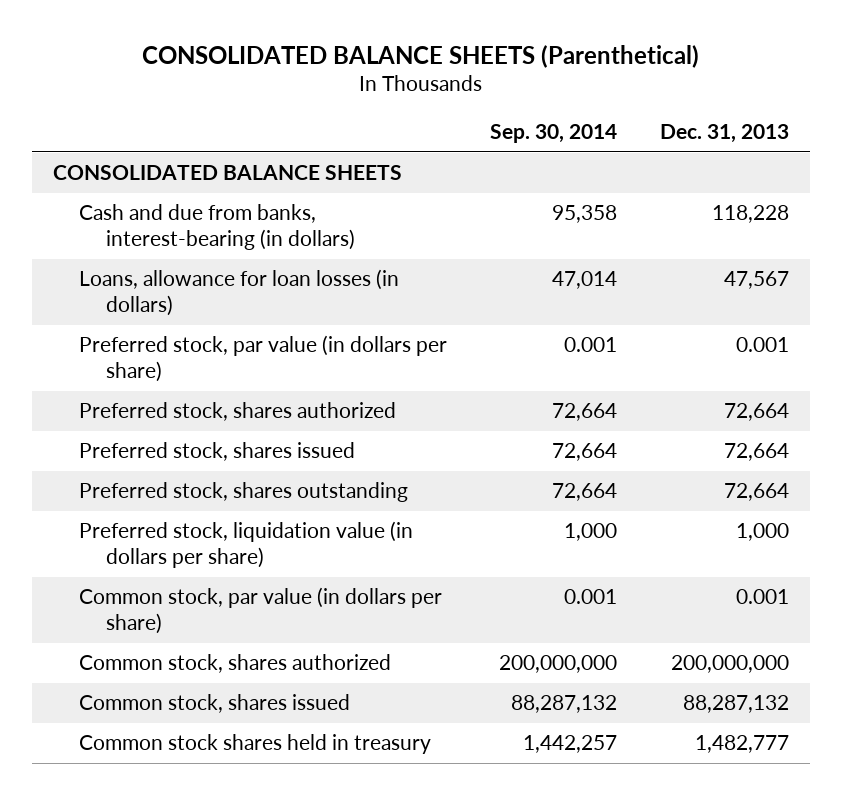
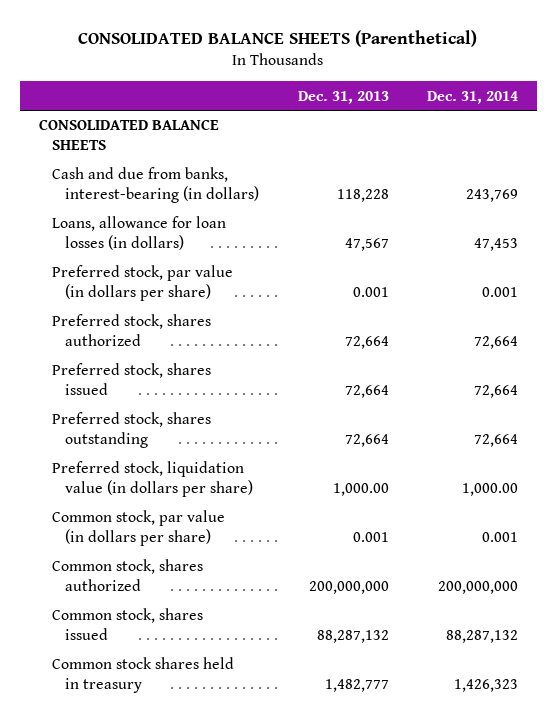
[489,124,617,144] Sep. 30, 2014 -> none
none -> [427,90,519,104] Dec. 31, 2014
[735,523,789,542] 1,000 -> [332,483,389,497] 1,000.00

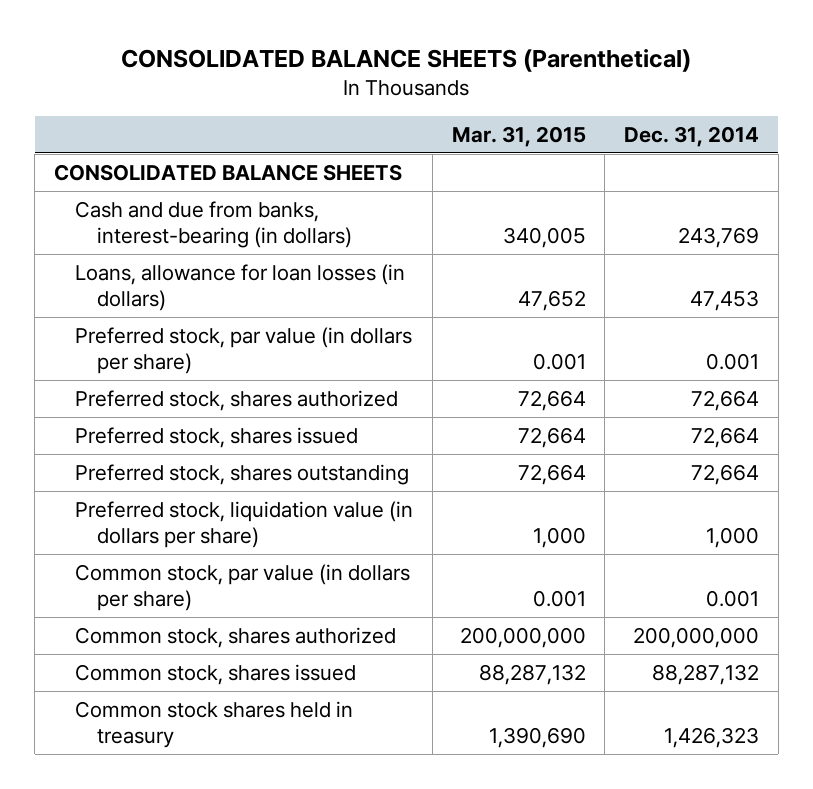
[297,90,389,104] Dec. 31, 2013 -> none
none -> [451,125,586,147] Mar. 31, 2015
[462,483,519,497] 1,000.00 -> [706,526,760,548] 1,000

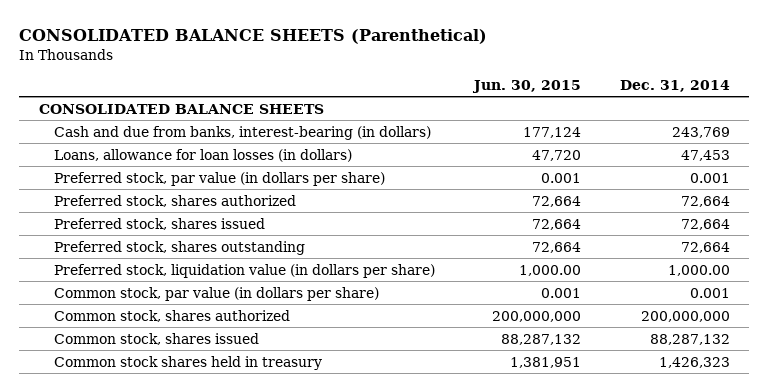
[451,125,586,147] Mar. 31, 2015 -> none
none -> [471,79,581,93] Jun. 30, 2015
[706,526,760,548] 1,000 -> [667,264,730,276] 1,000.00

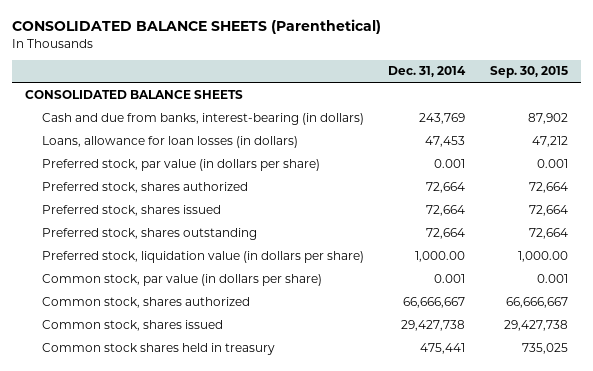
[471,79,581,93] Jun. 30, 2015 -> none
none -> [490,66,569,79] Sep. 30, 2015
[640,310,730,322] 200,000,000 -> [403,296,466,308] 66,666,667
[649,333,730,345] 88,287,132 -> [401,319,466,331] 29,427,738
[658,356,730,368] 1,426,323 -> [420,342,466,354] 475,441

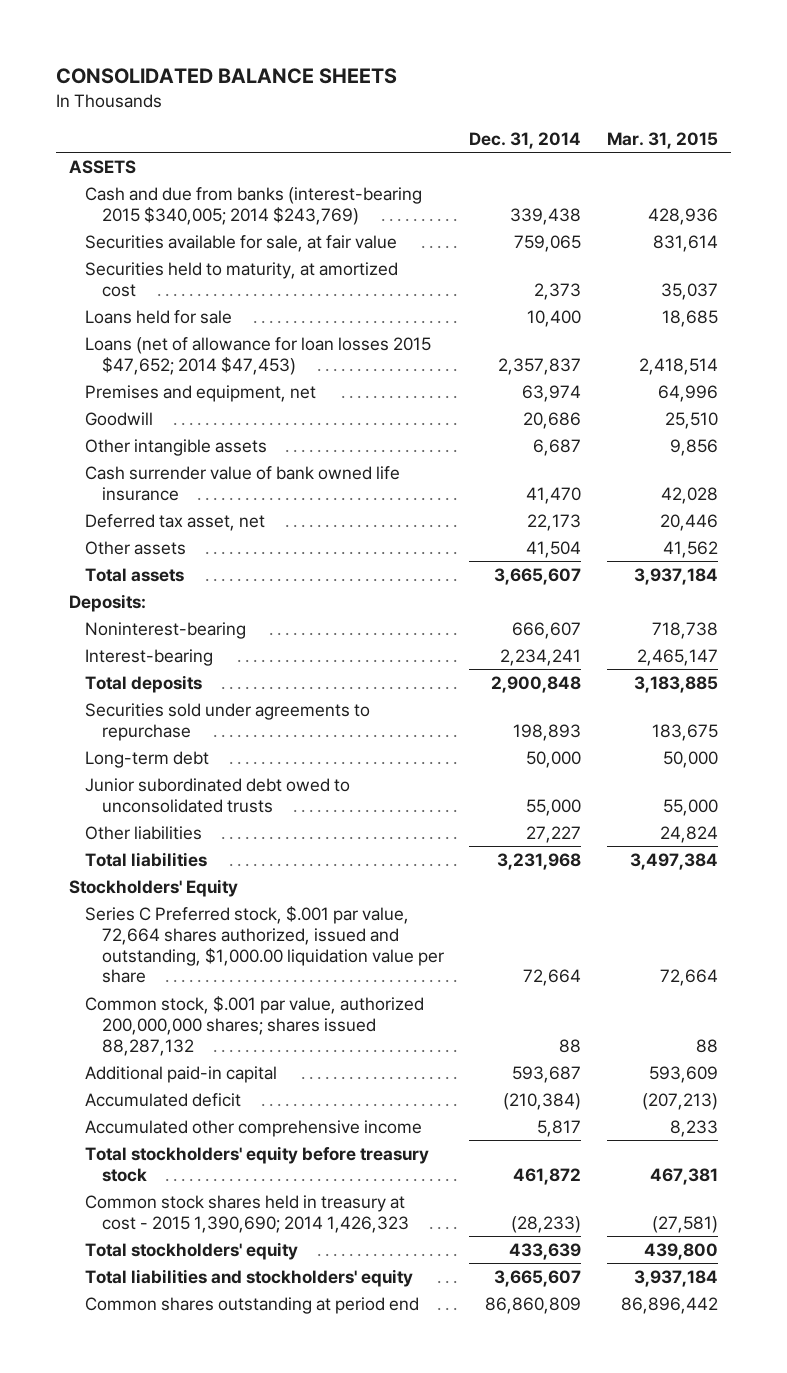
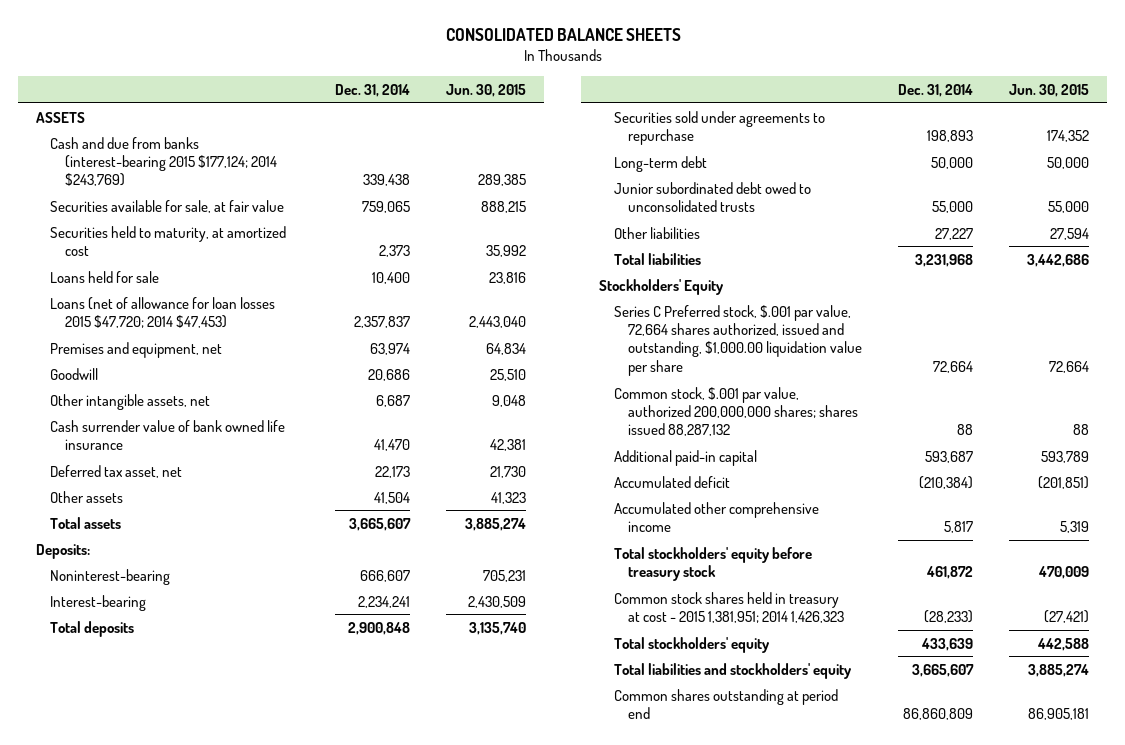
[607,131,719,149] Mar. 31, 2015 -> none
none -> [445,83,526,97] Jun. 30, 2015
[85,187,423,225] Cash and due from banks (interest-bearing 2015 $340,005; 2014 $243,769) -> [50,136,277,187] Cash and due from banks (interest-bearing 2015 $177,124; 2014 $243,769)
[85,337,432,375] Loans (net of allowance for loan losses 2015 $47,652; 2014 $47,453) -> [50,296,276,329] Loans (net of allowance for loan losses 2015 $47,720; 2014 $47,453)
[85,439,268,457] Other intangible assets -> [50,393,211,410] Other intangible assets, net
[85,1195,409,1233] Common stock shares held in treasury at cost - 2015 1,390,690; 2014 1,426,323 -> [613,591,844,624] Common stock shares held in treasury at cost - 2015 1,381,951; 2014 1,426,323

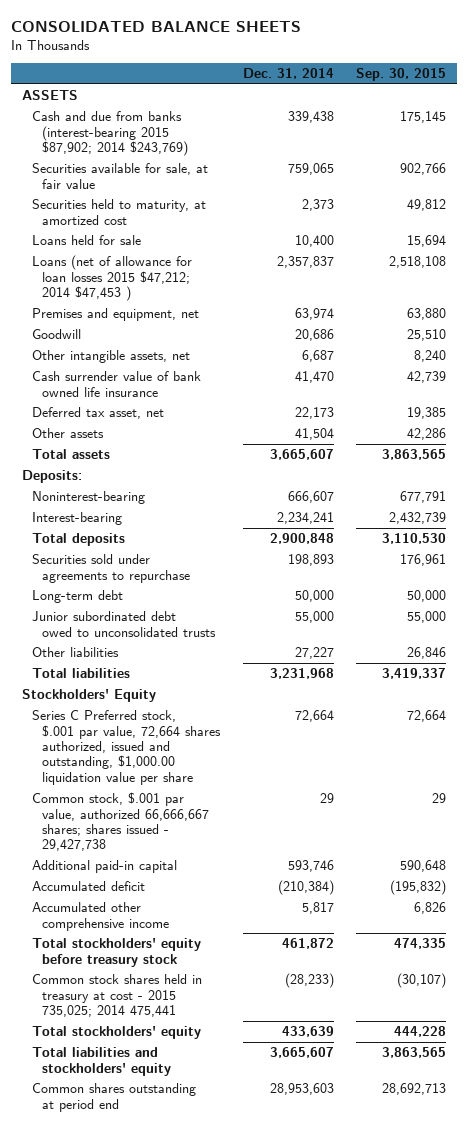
[445,83,526,97] Jun. 30, 2015 -> none
none -> [356,68,447,82] Sep. 30, 2015
[50,136,277,187] Cash and due from banks (interest-bearing 2015 $177,124; 2014 $243,769) -> [32,111,189,156] Cash and due from banks (interest-bearing 2015 $87,902; 2014 $243,769)
[50,296,276,329] Loans (net of allowance for loan losses 2015 $47,720; 2014 $47,453) -> [32,255,193,301] Loans (net of allowance for loan losses 2015 $47,212; 2014 $47,453 )
[613,386,858,437] Common stock, $.001 par value, authorized 200,000,000 shares; shares issued 88,287,132 -> [32,792,210,852] Common stock, $.001 par value, authorized 66,666,667 shares; shares issued - 29,427,738
[957,424,974,436] 88 -> [319,793,334,804] 29
[925,450,974,463] 593,687 -> [287,860,334,873] 593,746
[613,591,844,624] Common stock shares held in treasury at cost - 2015 1,381,951; 2014 1,426,323 -> [32,974,203,1017] Common stock shares held in treasury at cost - 2015 735,025; 2014 475,441
[903,708,974,721] 86,860,809 -> [269,1083,334,1096] 28,953,603

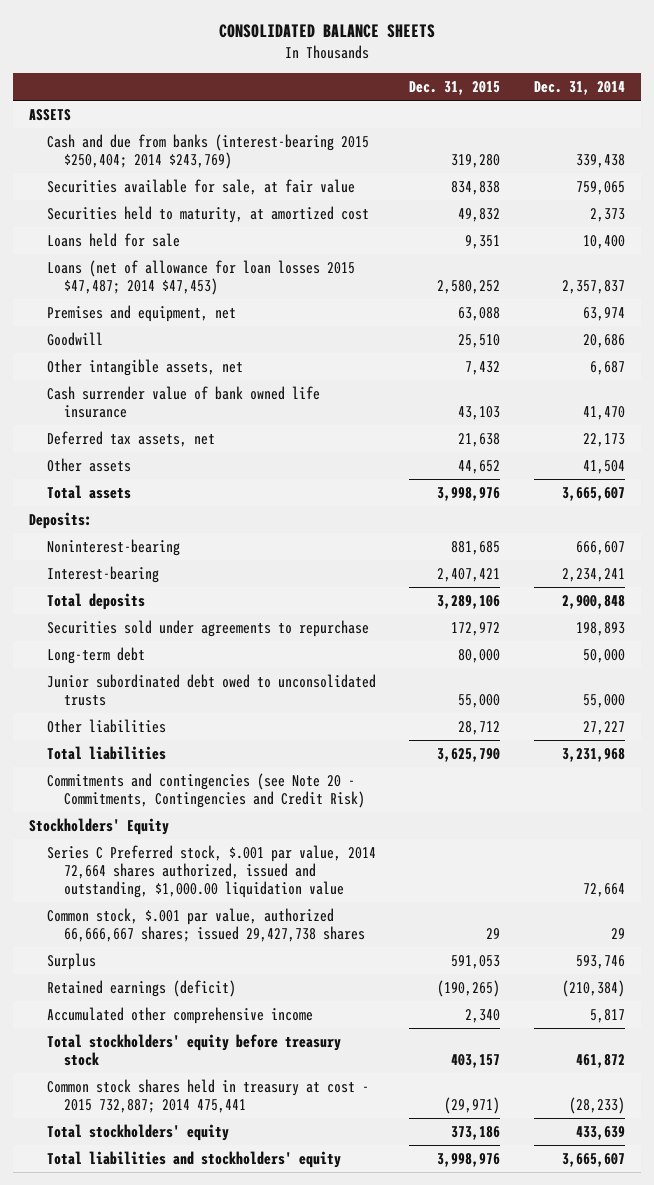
[356,68,447,82] Sep. 30, 2015 -> none
none -> [409,81,501,96] Dec. 31, 2015
[32,111,189,156] Cash and due from banks (interest-bearing 2015 $87,902; 2014 $243,769) -> [46,133,369,170] Cash and due from banks (interest-bearing 2015 $250,404; 2014 $243,769)
[32,255,193,301] Loans (net of allowance for loan losses 2015 $47,212; 2014 $47,453 ) -> [46,259,355,296] Loans (net of allowance for loan losses 2015 $47,487; 2014 $47,453)
[32,407,165,420] Deferred tax asset, net -> [46,430,215,447] Deferred tax assets, net
none -> [46,772,366,809] Commitments and contingencies (see Note 20 - Commitments, Contingencies and Credit Risk)
[32,710,222,785] Series C Preferred stock, $.001 par value, 72,664 shares authorized, issued and outstanding, $1,000.00 liquidation value per share -> [46,844,376,899] Series C Preferred stock, $.001 par value, 2014 72,664 shares authorized, issued and outstanding, $1,000.00 liquidation value
[32,792,210,852] Common stock, $.001 par value, authorized 66,666,667 shares; shares issued - 29,427,738 -> [46,907,366,943] Common stock, $.001 par value, authorized 66,666,667 shares; issued 29,427,738 shares
[32,860,178,874] Additional paid-in capital -> [46,952,96,970] Surplus
[32,881,146,892] Accumulated deficit -> [46,979,236,997] Retained earnings (deficit)
[32,974,203,1017] Common stock shares held in treasury at cost - 2015 735,025; 2014 475,441 -> [46,1078,369,1114] Common stock shares held in treasury at cost - 2015 732,887; 2014 475,441
[32,1083,197,1112] Common shares outstanding at period end -> none

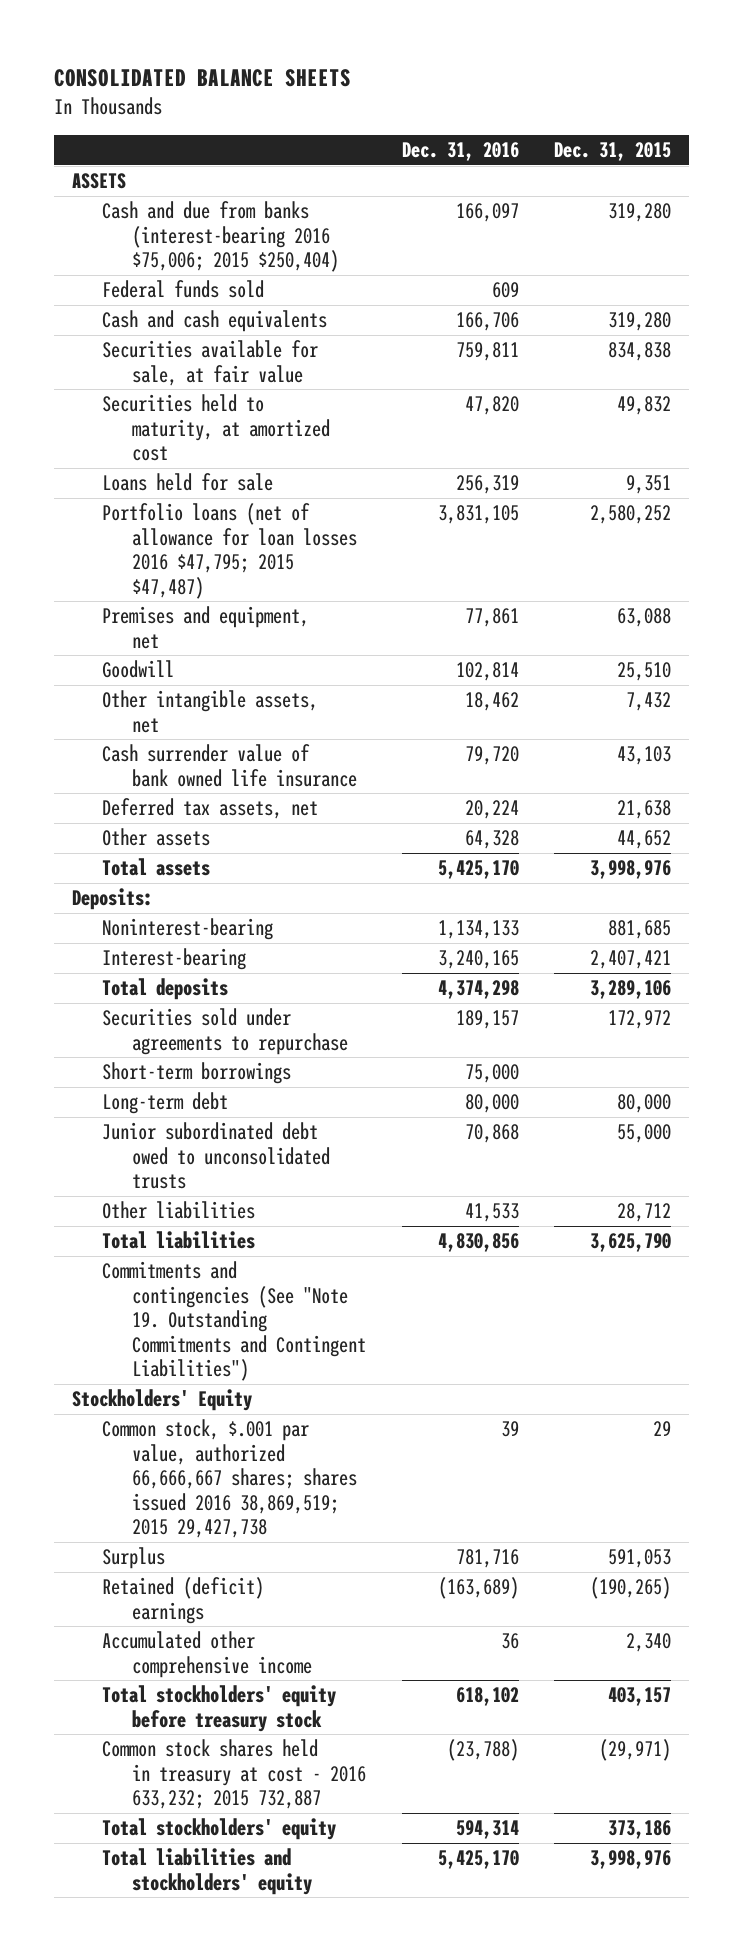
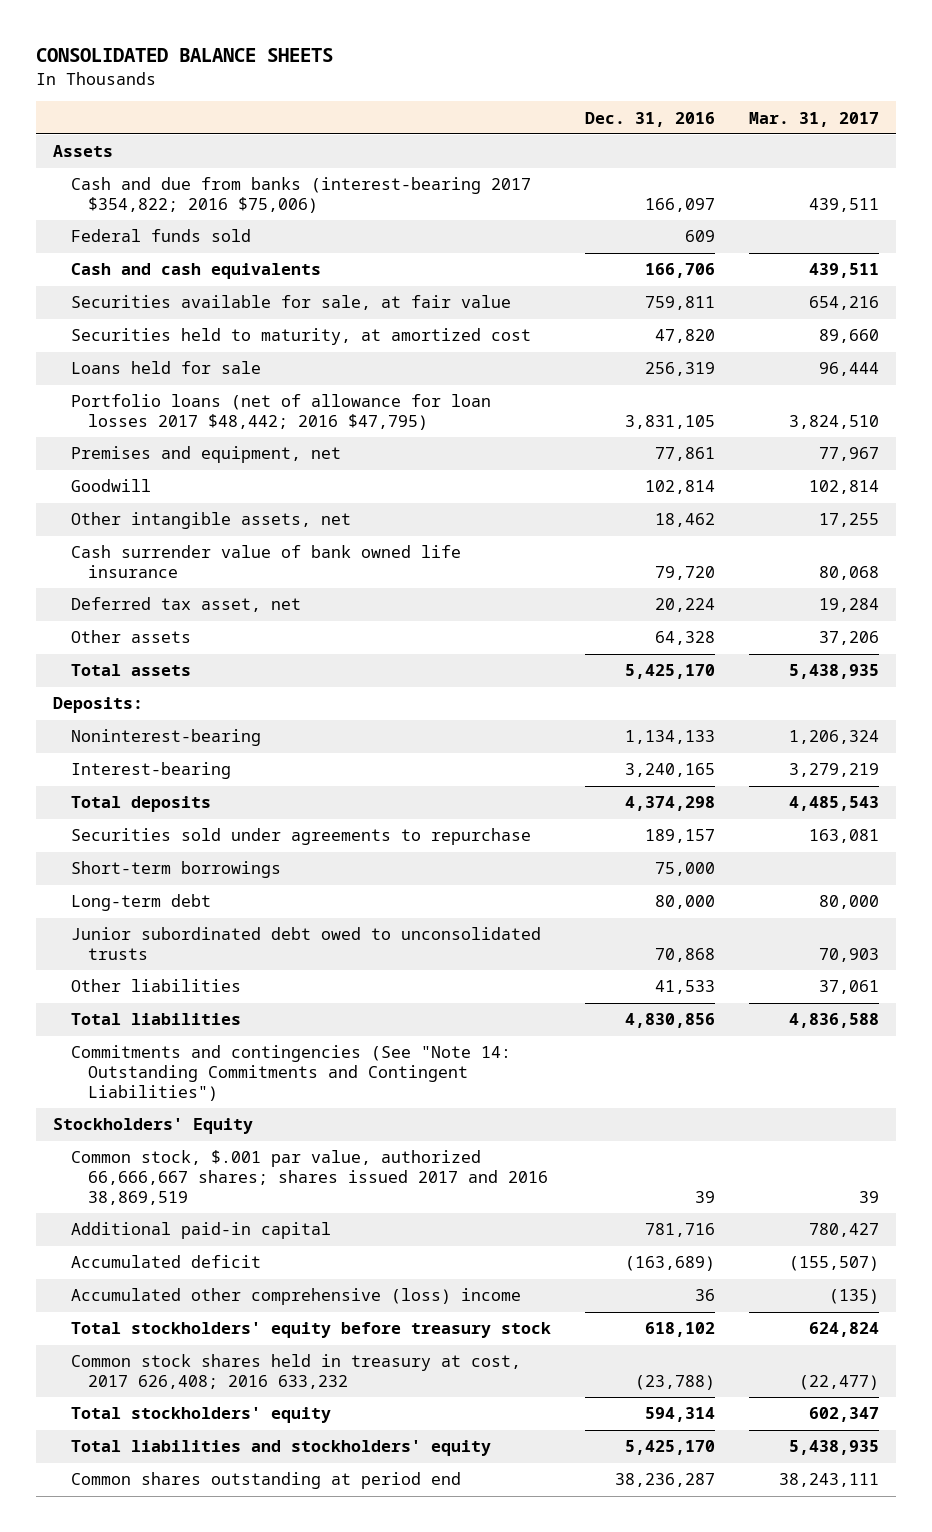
[554,142,672,162] Dec. 31, 2015 -> none
none -> [749,111,880,127] Mar. 31, 2017
[71,173,126,190] ASSETS -> [53,145,114,158] Assets
[101,201,339,273] Cash and due from banks (interest-bearing 2016 $75,006; 2015 $250,404) -> [70,177,531,214] Cash and due from banks (interest-bearing 2017 $354,822; 2016 $75,006)
[101,503,357,599] Portfolio loans (net of allowance for loan losses 2016 $47,795; 2015 $47,487) -> [70,394,491,431] Portfolio loans (net of allowance for loan losses 2017 $48,442; 2016 $47,795)
[101,798,318,820] Deferred tax assets, net -> [70,597,301,613] Deferred tax asset, net
[101,1261,366,1382] Commitments and contingencies (See "Note 19. Outstanding Commitments and Contingent Liabilities") -> [70,1045,511,1101] Commitments and contingencies (See "Note 14: Outstanding Commitments and Contingent Liabilities")
[101,1419,357,1539] Common stock, $.001 par value, authorized 66,666,667 shares; shares issued 2016 38,869,519; 2015 29,427,738 -> [70,1150,549,1205] Common stock, $.001 par value, authorized 66,666,667 shares; shares issued 2017 and 2016 38,869,519
[101,1547,165,1570] Surplus -> [70,1222,331,1240] Additional paid-in capital
[101,1577,264,1624] Retained (deficit) earnings -> [70,1255,261,1269] Accumulated deficit
[101,1631,312,1678] Accumulated other comprehensive income -> [70,1288,521,1306] Accumulated other comprehensive (loss) income
[101,1739,366,1810] Common stock shares held in treasury at cost - 2016 633,232; 2015 732,887 -> [70,1354,521,1390] Common stock shares held in treasury at cost, 2017 626,408; 2016 633,232
none -> [70,1472,461,1490] Common shares outstanding at period end

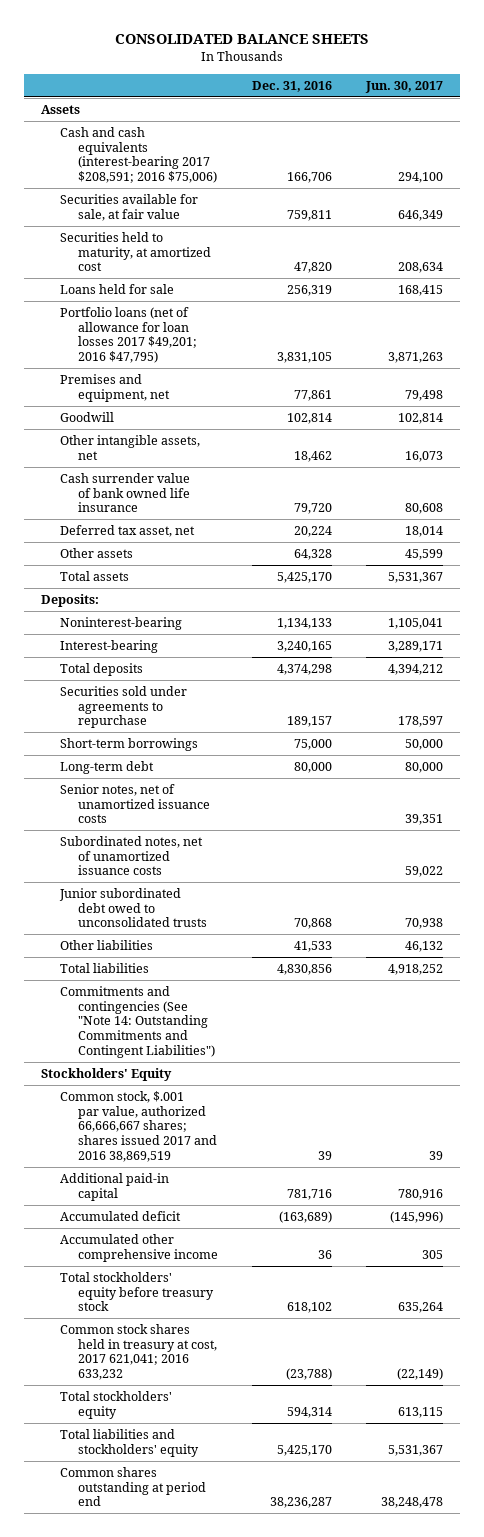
[749,111,880,127] Mar. 31, 2017 -> none
none -> [364,80,443,93] Jun. 30, 2017
[70,177,531,214] Cash and due from banks (interest-bearing 2017 $354,822; 2016 $75,006) -> none
[70,229,251,243] Federal funds sold -> none
[70,263,321,280] Cash and cash equivalents -> [59,127,218,184] Cash and cash equivalents (interest-bearing 2017 $208,591; 2016 $75,006)
[70,394,491,431] Portfolio loans (net of allowance for loan losses 2017 $48,442; 2016 $47,795) -> [59,307,198,364] Portfolio loans (net of allowance for loan losses 2017 $49,201; 2016 $47,795)
none -> [59,784,211,824] Senior notes, net of unamortized issuance costs
none -> [59,836,203,876] Subordinated notes, net of unamortized issuance costs
[70,1288,521,1306] Accumulated other comprehensive (loss) income -> [59,1234,219,1262] Accumulated other comprehensive income
[70,1354,521,1390] Common stock shares held in treasury at cost, 2017 626,408; 2016 633,232 -> [59,1324,218,1381] Common stock shares held in treasury at cost, 2017 621,041; 2016 633,232

